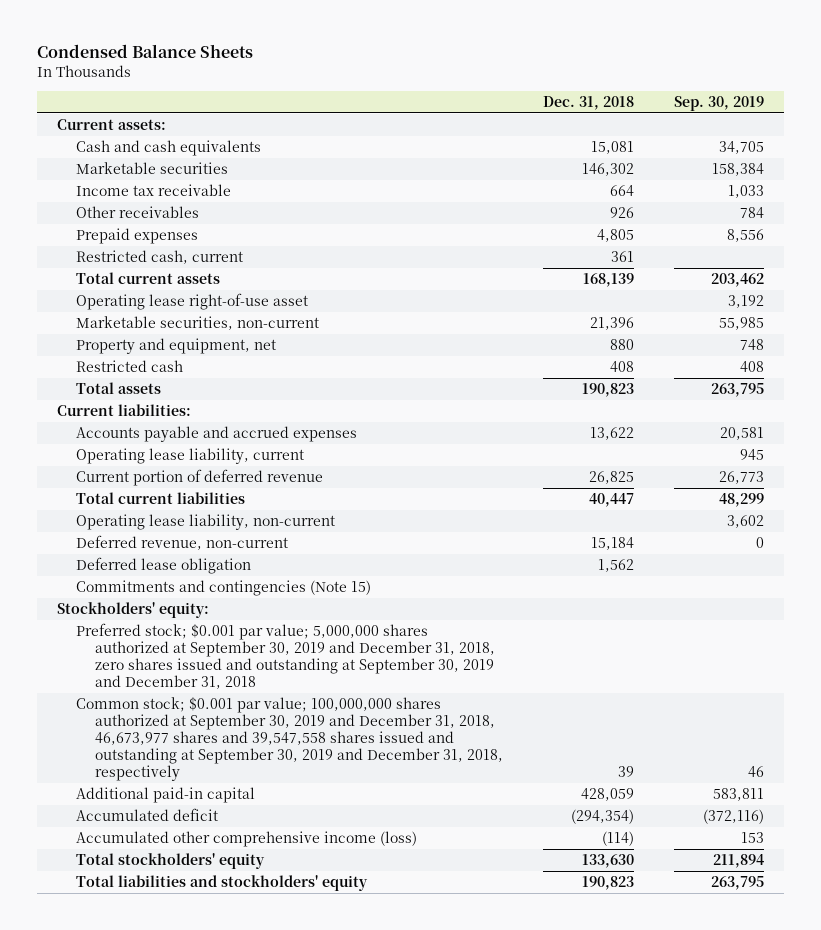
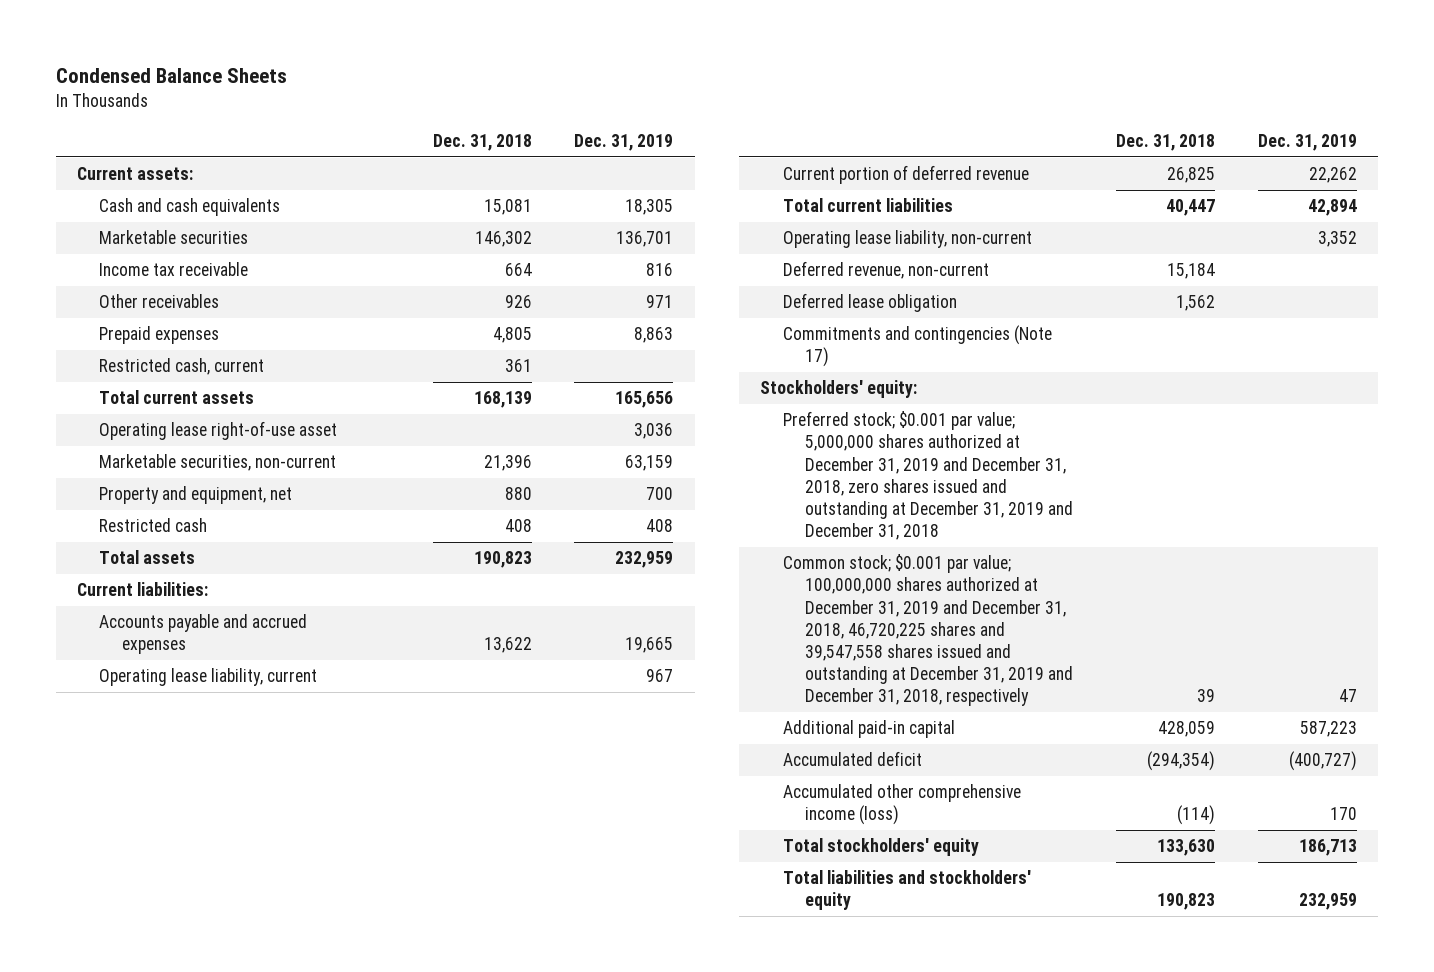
[674,95,765,111] Sep. 30, 2019 -> none
none -> [574,133,674,151] Dec. 31, 2019
[75,579,371,596] Commitments and contingencies (Note 15) -> [782,325,1052,368] Commitments and contingencies (Note 17)
[75,622,495,690] Preferred stock; $0.001 par value; 5,000,000 shares authorized at September 30, 2019 and December 31, 2018, zero shares issued and outstanding at September 30, 2019 and December 31, 2018 -> [782,411,1073,540] Preferred stock; $0.001 par value; 5,000,000 shares authorized at December 31, 2019 and December 31, 2018, zero shares issued and outstanding at December 31, 2019 and December 31, 2018
[75,696,503,782] Common stock; $0.001 par value; 100,000,000 shares authorized at September 30, 2019 and December 31, 2018, 46,673,977 shares and 39,547,558 shares issued and outstanding at September 30, 2019 and December 31, 2018, respectively -> [782,554,1073,706] Common stock; $0.001 par value; 100,000,000 shares authorized at December 31, 2019 and December 31, 2018, 46,720,225 shares and 39,547,558 shares issued and outstanding at December 31, 2019 and December 31, 2018, respectively

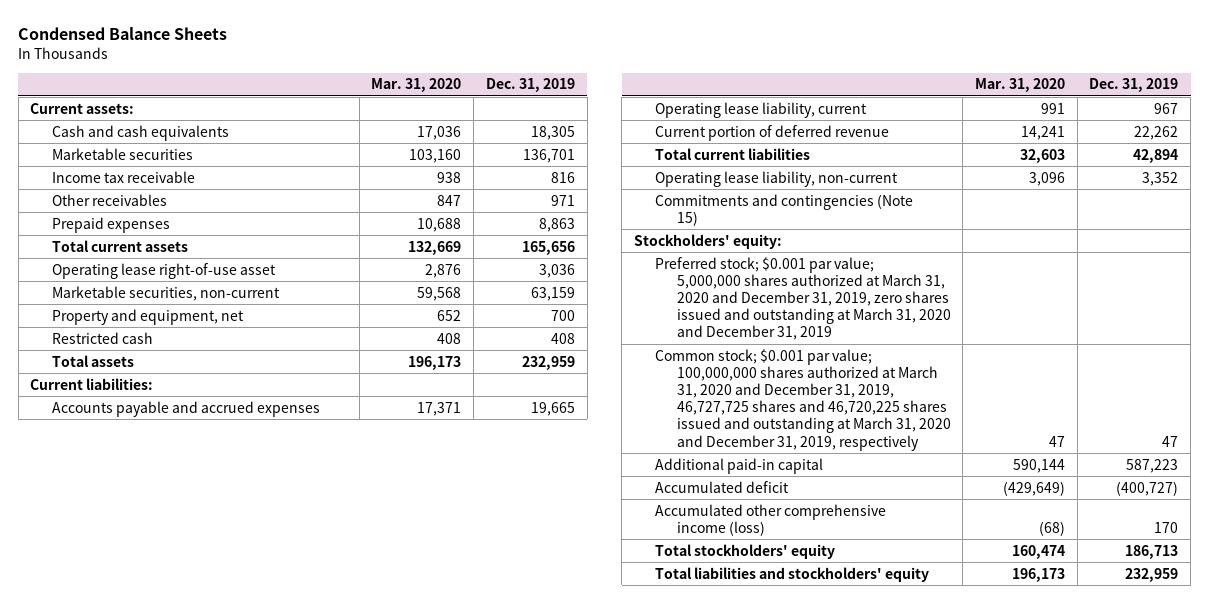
[432,133,532,151] Dec. 31, 2018 -> none
none -> [371,78,462,93] Mar. 31, 2020
[99,358,265,376] Restricted cash, current -> none
[782,261,989,280] Deferred revenue, non-current -> none
[782,293,957,313] Deferred lease obligation -> none
[782,325,1052,368] Commitments and contingencies (Note 17) -> [655,193,914,226] Commitments and contingencies (Note 15)
[782,411,1073,540] Preferred stock; $0.001 par value; 5,000,000 shares authorized at December 31, 2019 and December 31, 2018, zero shares issued and outstanding at December 31, 2019 and December 31, 2018 -> [655,256,951,341] Preferred stock; $0.001 par value; 5,000,000 shares authorized at March 31, 2020 and December 31, 2019, zero shares issued and outstanding at March 31, 2020 and December 31, 2019
[782,554,1073,706] Common stock; $0.001 par value; 100,000,000 shares authorized at December 31, 2019 and December 31, 2018, 46,720,225 shares and 39,547,558 shares issued and outstanding at December 31, 2019 and December 31, 2018, respectively -> [655,348,951,451] Common stock; $0.001 par value; 100,000,000 shares authorized at March 31, 2020 and December 31, 2019, 46,727,725 shares and 46,720,225 shares issued and outstanding at March 31, 2020 and December 31, 2019, respectively

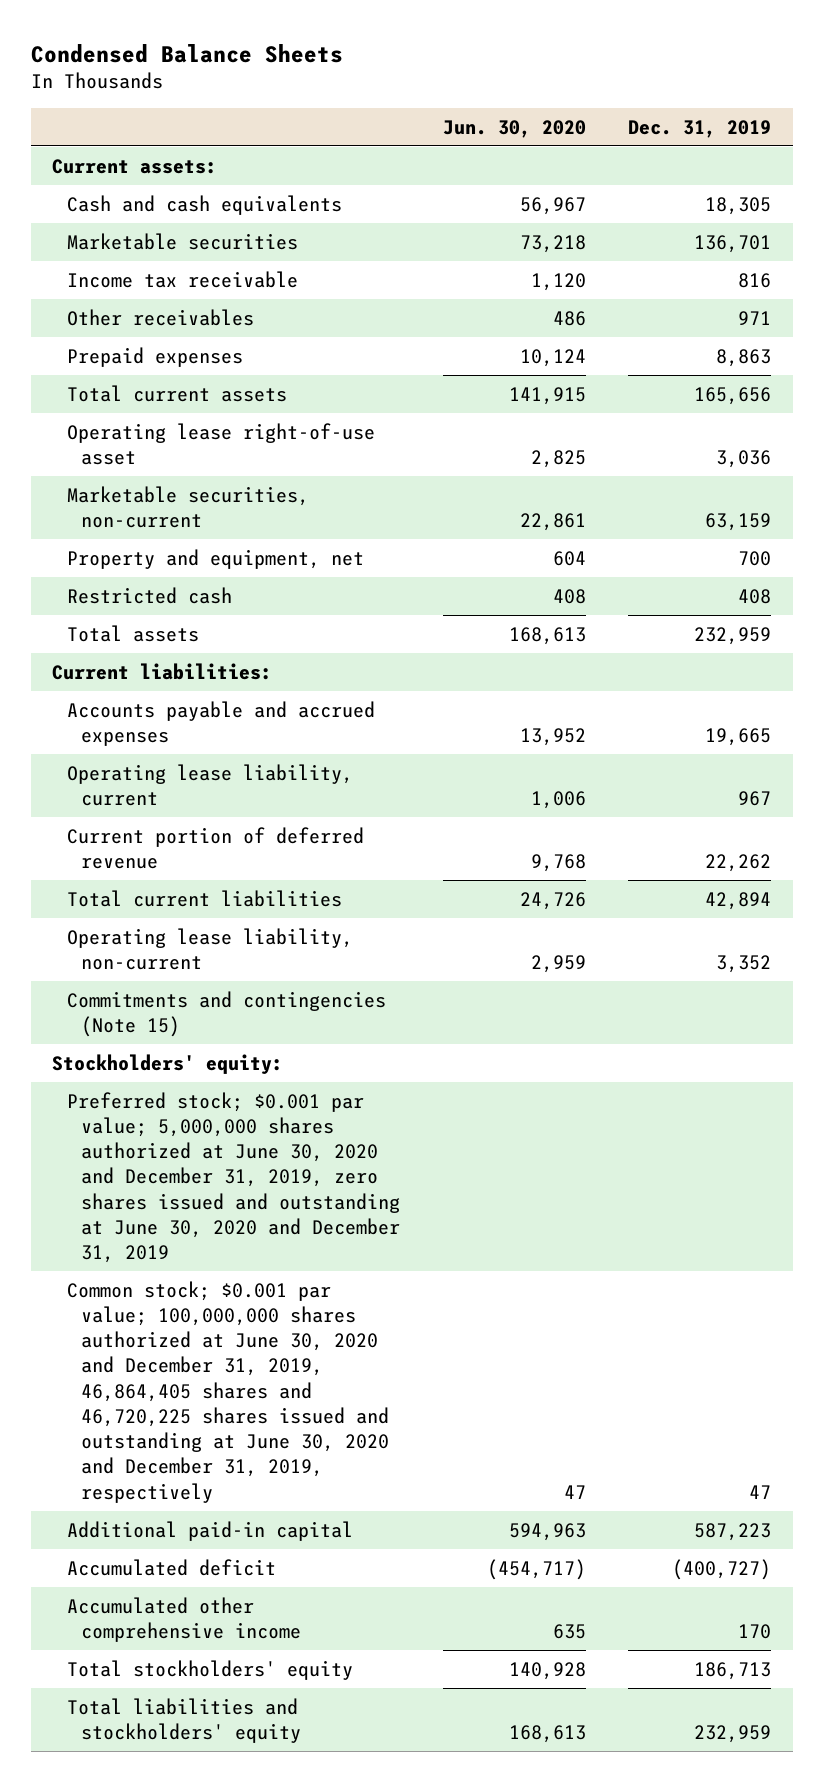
[371,78,462,93] Mar. 31, 2020 -> none
none -> [442,119,586,138] Jun. 30, 2020
[655,256,951,341] Preferred stock; $0.001 par value; 5,000,000 shares authorized at March 31, 2020 and December 31, 2019, zero shares issued and outstanding at March 31, 2020 and December 31, 2019 -> [66,1091,401,1264] Preferred stock; $0.001 par value; 5,000,000 shares authorized at June 30, 2020 and December 31, 2019, zero shares issued and outstanding at June 30, 2020 and December 31, 2019
[655,348,951,451] Common stock; $0.001 par value; 100,000,000 shares authorized at March 31, 2020 and December 31, 2019, 46,727,725 shares and 46,720,225 shares issued and outstanding at March 31, 2020 and December 31, 2019, respectively -> [66,1280,390,1503] Common stock; $0.001 par value; 100,000,000 shares authorized at June 30, 2020 and December 31, 2019, 46,864,405 shares and 46,720,225 shares issued and outstanding at June 30, 2020 and December 31, 2019, respectively
[655,503,887,536] Accumulated other comprehensive income (loss) -> [66,1596,302,1642] Accumulated other comprehensive income

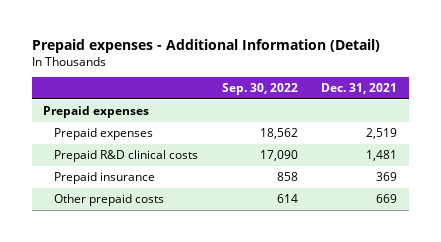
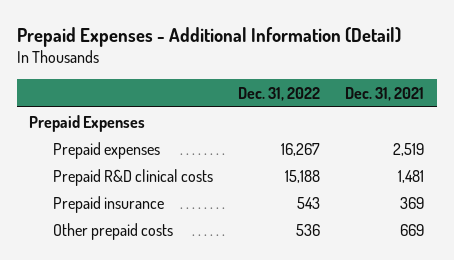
[31,38,380,53] Prepaid expenses - Additional Information (Detail) -> [16,26,401,47] Prepaid Expenses - Additional Information (Detail)
[221,83,298,96] Sep. 30, 2022 -> none
none -> [237,86,320,101] Dec. 31, 2022
[43,105,150,118] Prepaid expenses -> [29,114,146,132] Prepaid Expenses

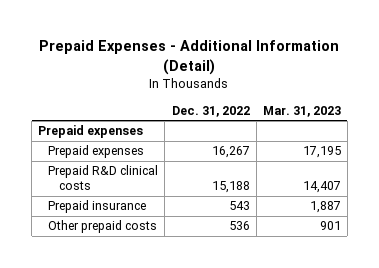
[345,86,425,101] Dec. 31, 2021 -> none
none -> [262,105,341,117] Mar. 31, 2023
[29,114,146,132] Prepaid Expenses -> [38,125,144,139] Prepaid expenses

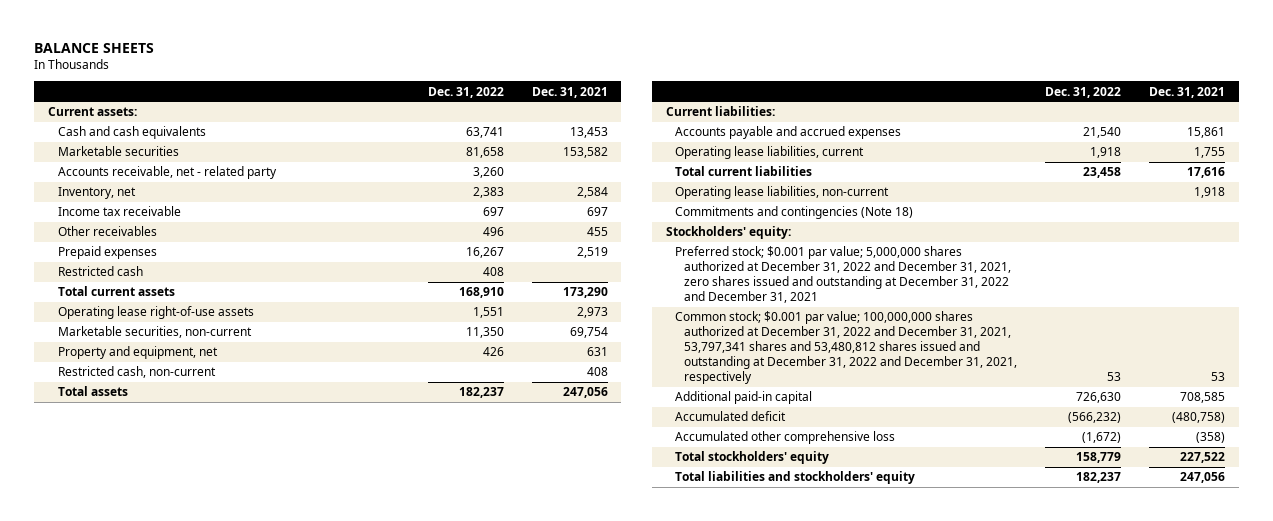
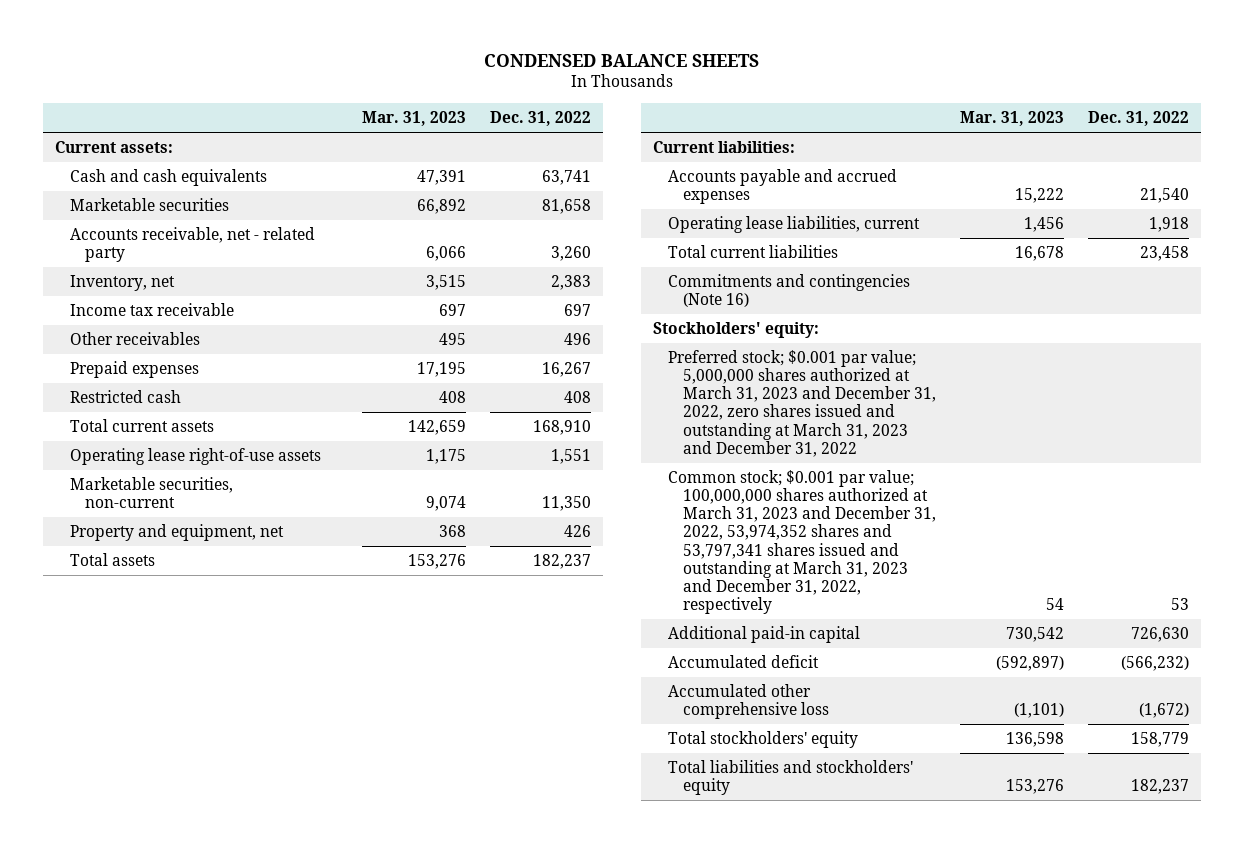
[34,43,155,54] BALANCE SHEETS -> [483,53,759,67] CONDENSED BALANCE SHEETS
[531,86,608,98] Dec. 31, 2021 -> none
none -> [361,111,466,127] Mar. 31, 2023
[57,366,216,379] Restricted cash, non-current -> none
[674,186,889,200] Operating lease liabilities, non-current -> none
[674,206,913,220] Commitments and contingencies (Note 18) -> [667,274,910,308] Commitments and contingencies (Note 16)
[674,246,1012,303] Preferred stock; $0.001 par value; 5,000,000 shares authorized at December 31, 2022 and December 31, 2021, zero shares issued and outstanding at December 31, 2022 and December 31, 2021 -> [667,350,937,457] Preferred stock; $0.001 par value; 5,000,000 shares authorized at March 31, 2023 and December 31, 2022, zero shares issued and outstanding at March 31, 2023 and December 31, 2022
[674,311,1018,384] Common stock; $0.001 par value; 100,000,000 shares authorized at December 31, 2022 and December 31, 2021, 53,797,341 shares and 53,480,812 shares issued and outstanding at December 31, 2022 and December 31, 2021, respectively -> [667,470,937,614] Common stock; $0.001 par value; 100,000,000 shares authorized at March 31, 2023 and December 31, 2022, 53,974,352 shares and 53,797,341 shares issued and outstanding at March 31, 2023 and December 31, 2022, respectively

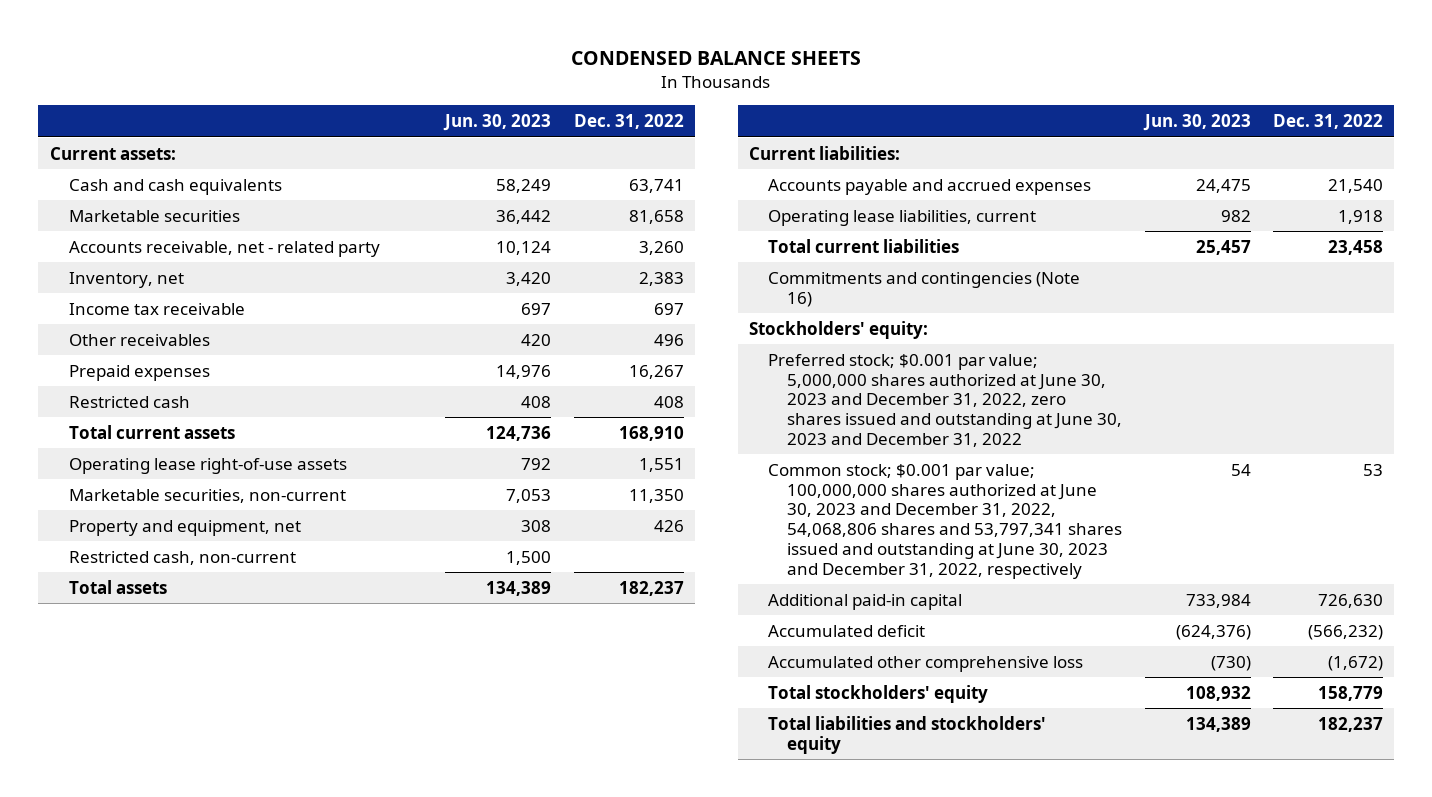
[361,111,466,127] Mar. 31, 2023 -> none
none -> [443,114,552,132] Jun. 30, 2023
none -> [68,550,296,565] Restricted cash, non-current
[667,350,937,457] Preferred stock; $0.001 par value; 5,000,000 shares authorized at March 31, 2023 and December 31, 2022, zero shares issued and outstanding at March 31, 2023 and December 31, 2022 -> [768,353,1123,448] Preferred stock; $0.001 par value; 5,000,000 shares authorized at June 30, 2023 and December 31, 2022, zero shares issued and outstanding at June 30, 2023 and December 31, 2022
[667,470,937,614] Common stock; $0.001 par value; 100,000,000 shares authorized at March 31, 2023 and December 31, 2022, 53,974,352 shares and 53,797,341 shares issued and outstanding at March 31, 2023 and December 31, 2022, respectively -> [768,463,1123,579] Common stock; $0.001 par value; 100,000,000 shares authorized at June 30, 2023 and December 31, 2022, 54,068,806 shares and 53,797,341 shares issued and outstanding at June 30, 2023 and December 31, 2022, respectively

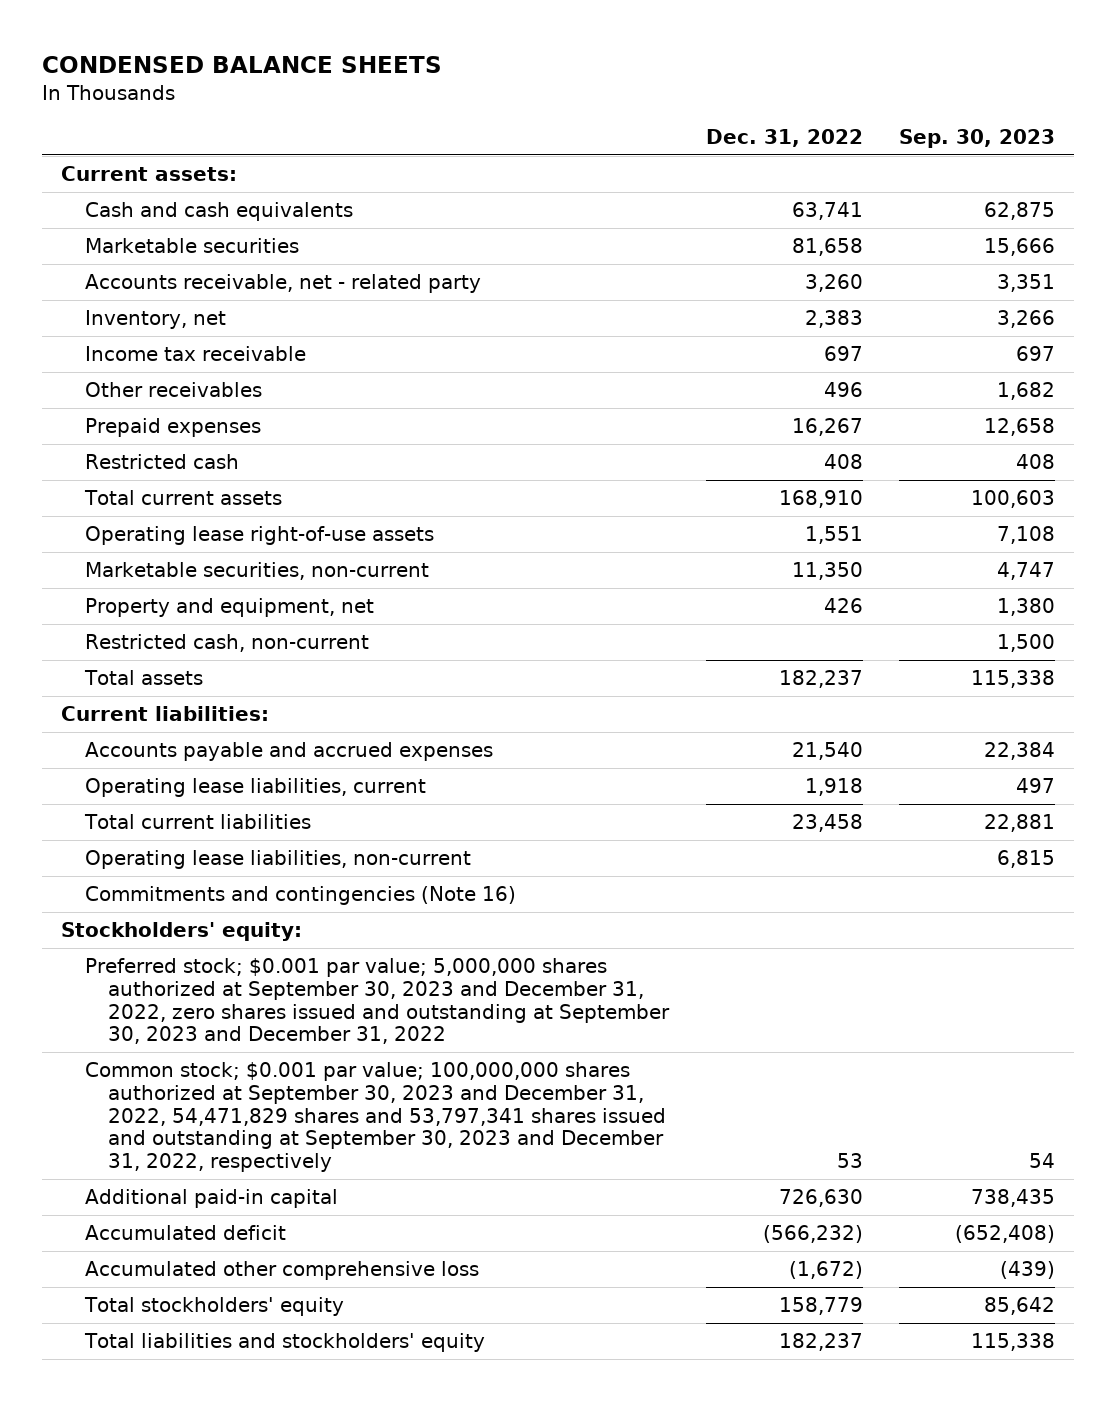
[443,114,552,132] Jun. 30, 2023 -> none
none -> [899,129,1056,149] Sep. 30, 2023
none -> [84,850,471,870] Operating lease liabilities, non-current
[768,353,1123,448] Preferred stock; $0.001 par value; 5,000,000 shares authorized at June 30, 2023 and December 31, 2022, zero shares issued and outstanding at June 30, 2023 and December 31, 2022 -> [84,958,671,1045] Preferred stock; $0.001 par value; 5,000,000 shares authorized at September 30, 2023 and December 31, 2022, zero shares issued and outstanding at September 30, 2023 and December 31, 2022
[768,463,1123,579] Common stock; $0.001 par value; 100,000,000 shares authorized at June 30, 2023 and December 31, 2022, 54,068,806 shares and 53,797,341 shares issued and outstanding at June 30, 2023 and December 31, 2022, respectively -> [84,1062,667,1173] Common stock; $0.001 par value; 100,000,000 shares authorized at September 30, 2023 and December 31, 2022, 54,471,829 shares and 53,797,341 shares issued and outstanding at September 30, 2023 and December 31, 2022, respectively

